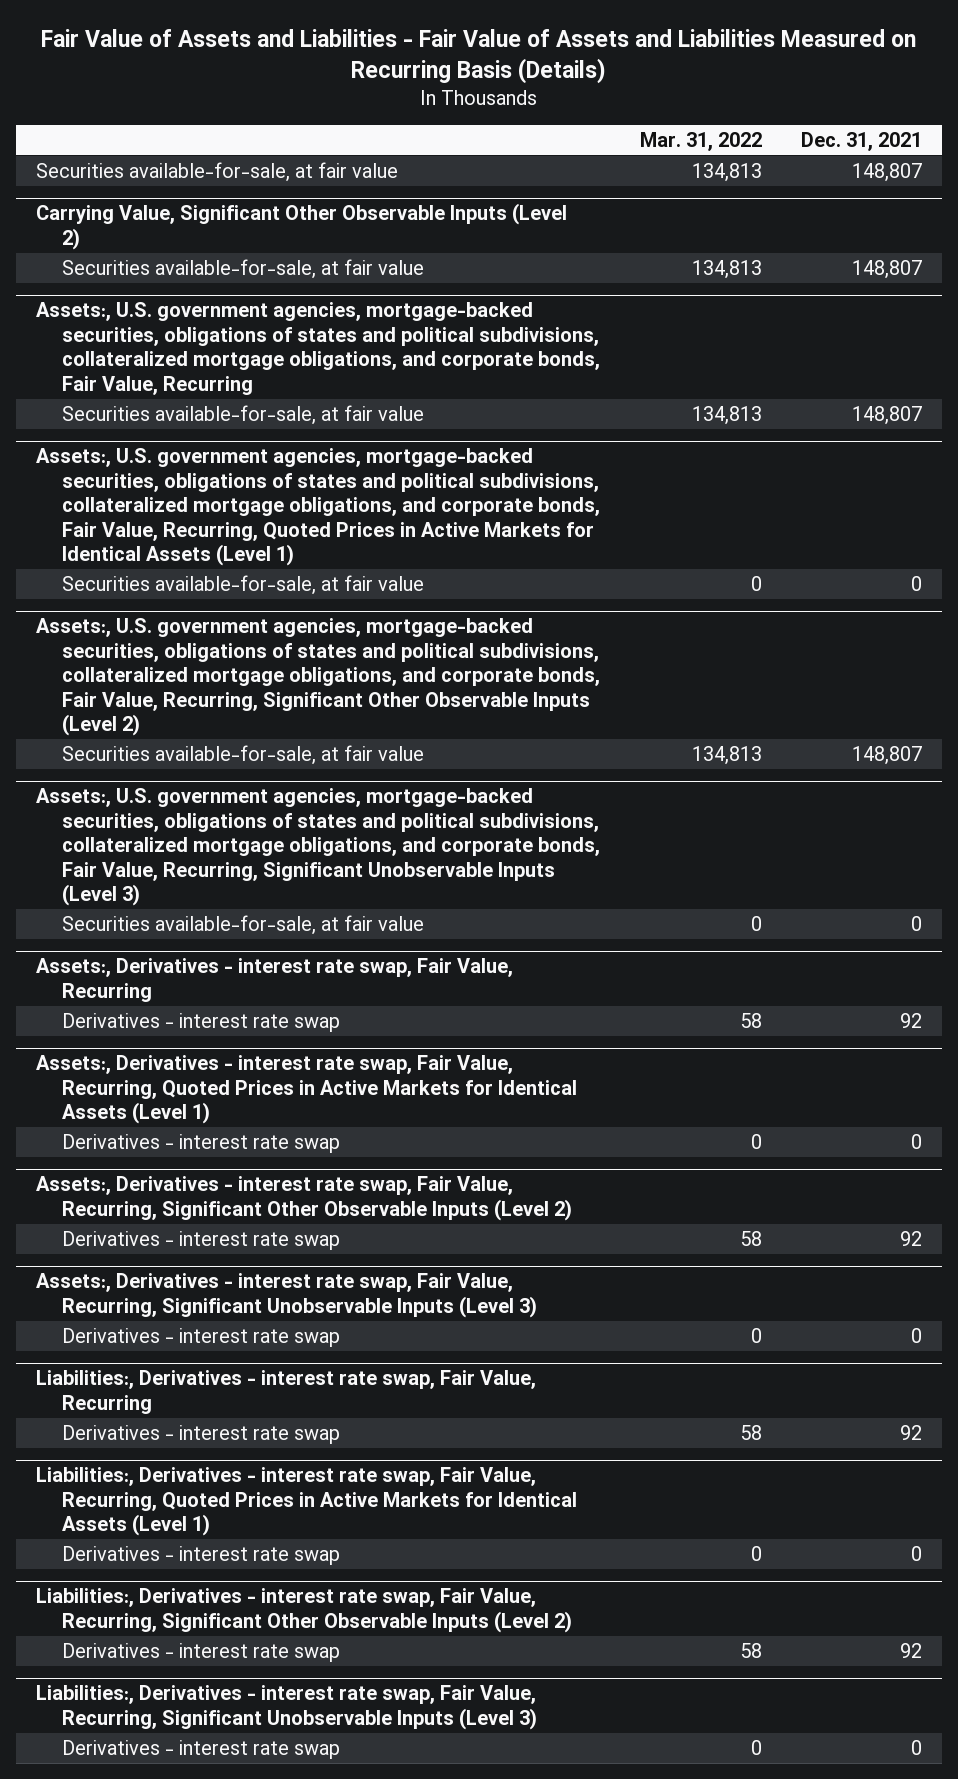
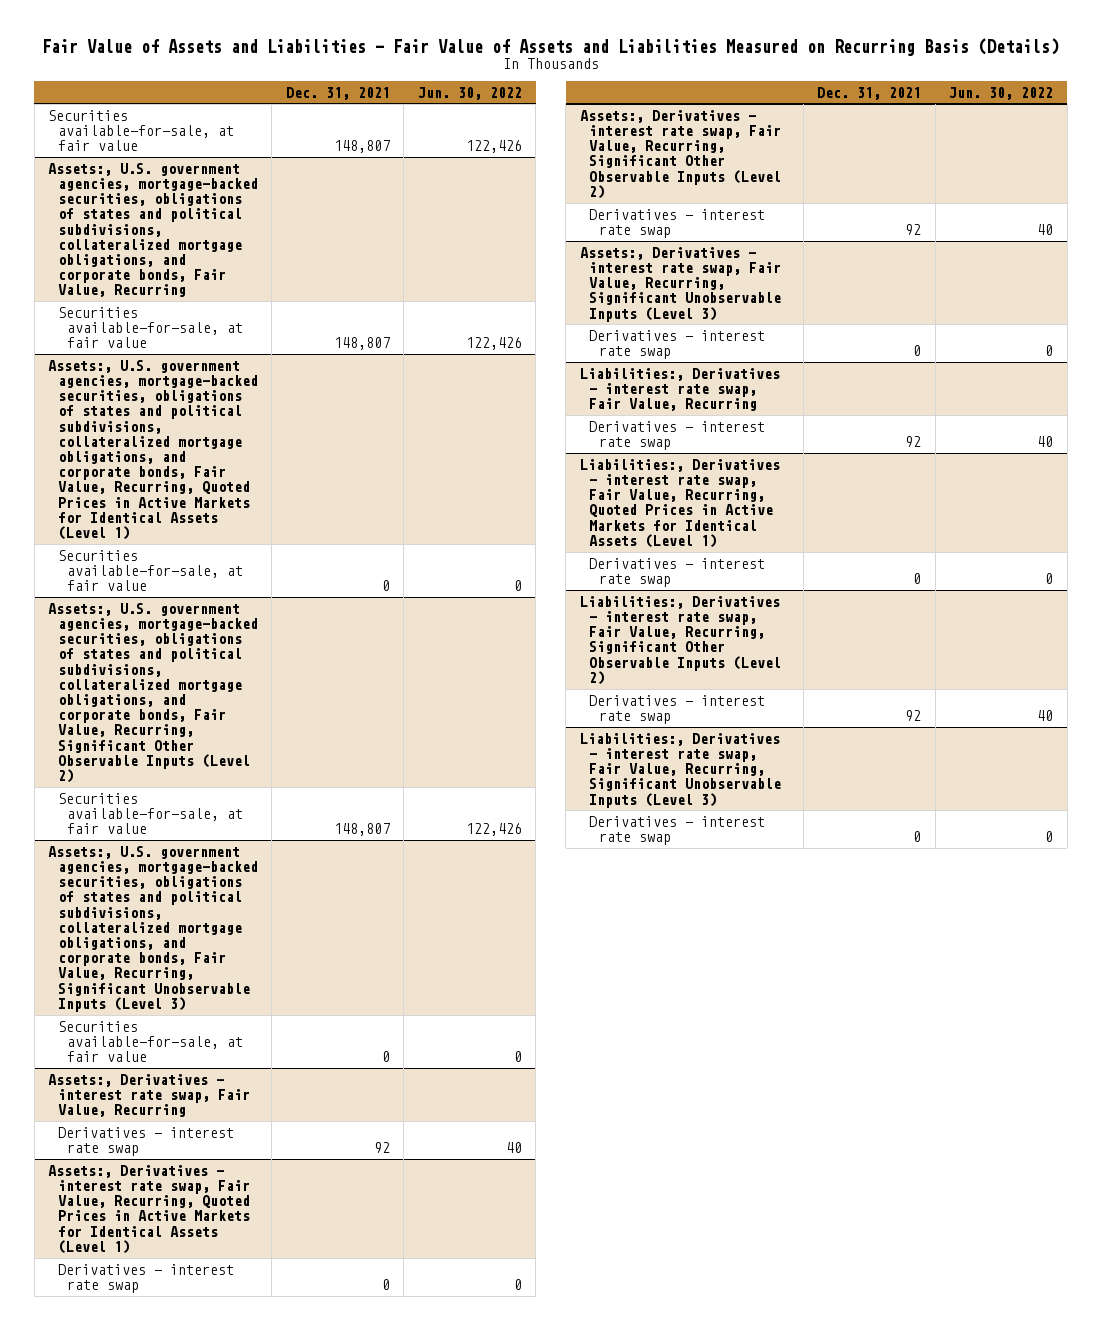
[639,131,762,151] Mar. 31, 2022 -> none
none -> [417,86,522,100] Jun. 30, 2022
[35,203,567,250] Carrying Value, Significant Other Observable Inputs (Level 2) -> none
[62,259,425,280] Securities available-for-sale, at fair value -> none

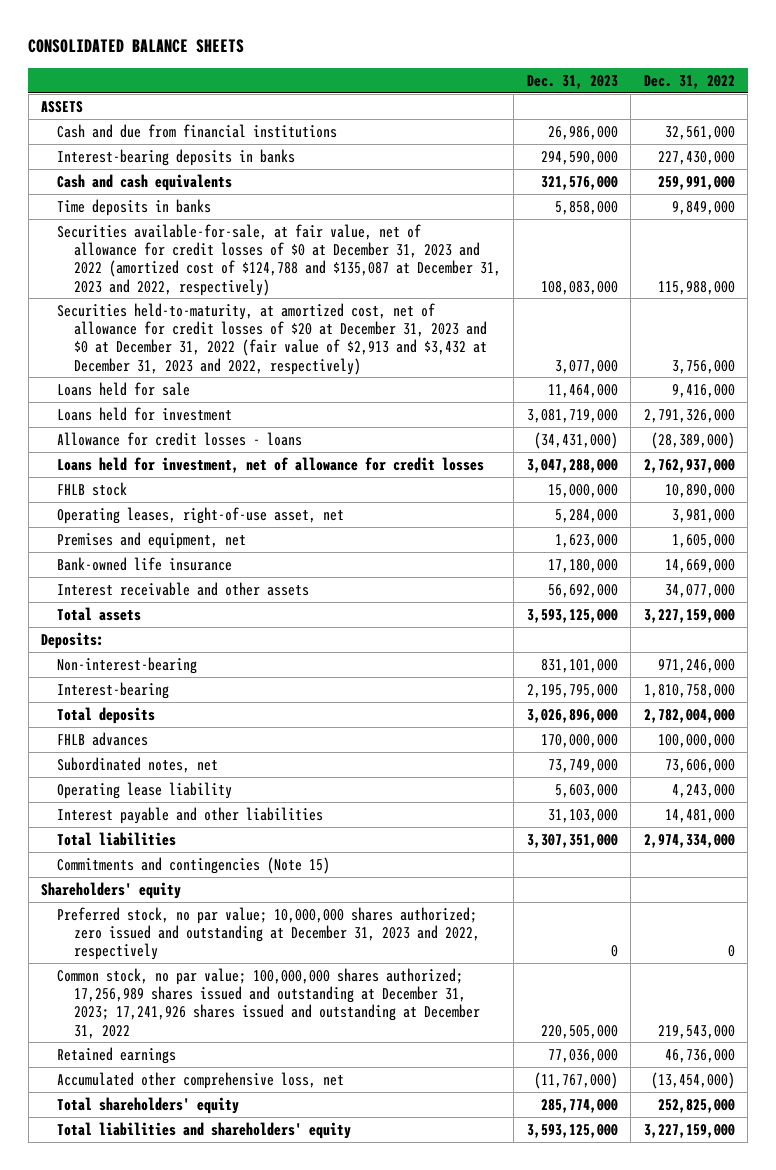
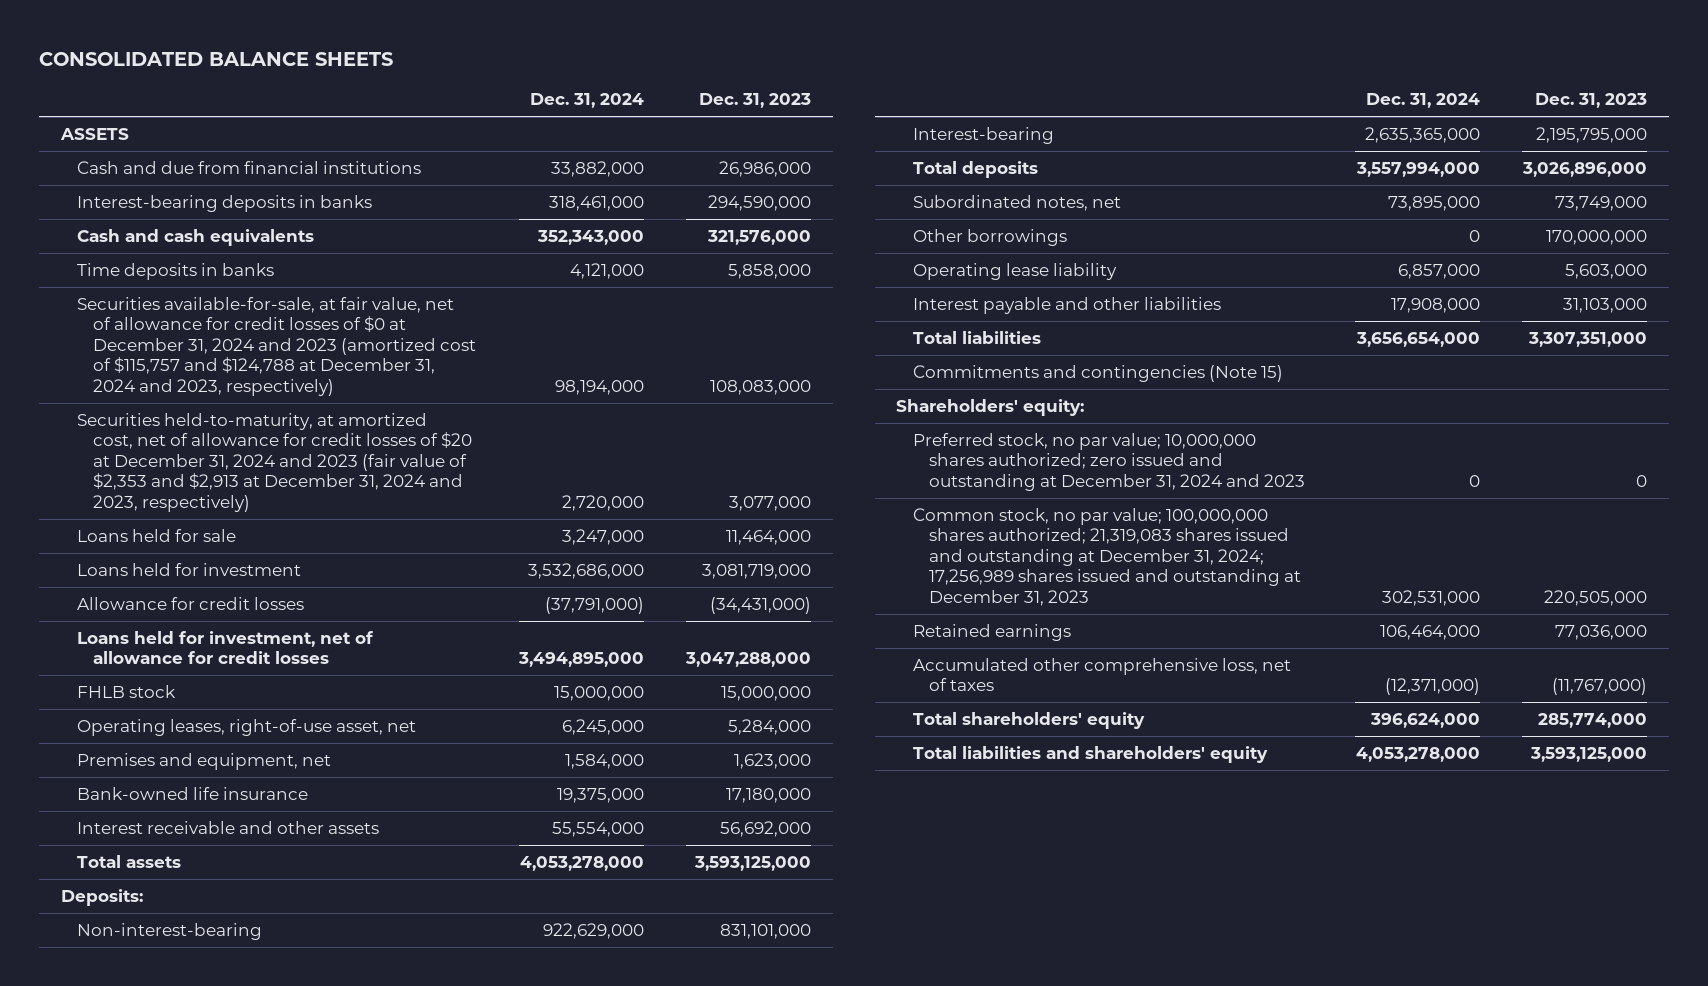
[643,74,735,89] Dec. 31, 2022 -> none
none -> [529,93,644,109] Dec. 31, 2024
[57,223,501,296] Securities available-for-sale, at fair value, net of allowance for credit losses of $0 at December 31, 2023 and 2022 (amortized cost of $124,788 and $135,087 at December 31, 2023 and 2022, respectively) -> [76,296,477,396] Securities available-for-sale, at fair value, net of allowance for credit losses of $0 at December 31, 2024 and 2023 (amortized cost of $115,757 and $124,788 at December 31, 2024 and 2023, respectively)
[57,302,487,375] Securities held-to-maturity, at amortized cost, net of allowance for credit losses of $20 at December 31, 2023 and $0 at December 31, 2022 (fair value of $2,913 and $3,432 at December 31, 2023 and 2022, respectively) -> [76,412,473,512] Securities held-to-maturity, at amortized cost, net of allowance for credit losses of $20 at December 31, 2024 and 2023 (fair value of $2,353 and $2,913 at December 31, 2024 and 2023, respectively)
[57,431,303,446] Allowance for credit losses - loans -> [76,596,304,610] Allowance for credit losses
[57,731,149,746] FHLB advances -> none
none -> [912,228,1067,246] Other borrowings
[41,881,182,899] Shareholders' equity -> [896,398,1085,416] Shareholders' equity:
[57,906,480,961] Preferred stock, no par value; 10,000,000 shares authorized; zero issued and outstanding at December 31, 2023 and 2022, respectively -> [912,432,1306,491] Preferred stock, no par value; 10,000,000 shares authorized; zero issued and outstanding at December 31, 2024 and 2023
[57,967,480,1039] Common stock, no par value; 100,000,000 shares authorized; 17,256,989 shares issued and outstanding at December 31, 2023; 17,241,926 shares issued and outstanding at December 31, 2022 -> [912,507,1302,606] Common stock, no par value; 100,000,000 shares authorized; 21,319,083 shares issued and outstanding at December 31, 2024; 17,256,989 shares issued and outstanding at December 31, 2023
[57,1071,345,1089] Accumulated other comprehensive loss, net -> [912,657,1291,692] Accumulated other comprehensive loss, net of taxes

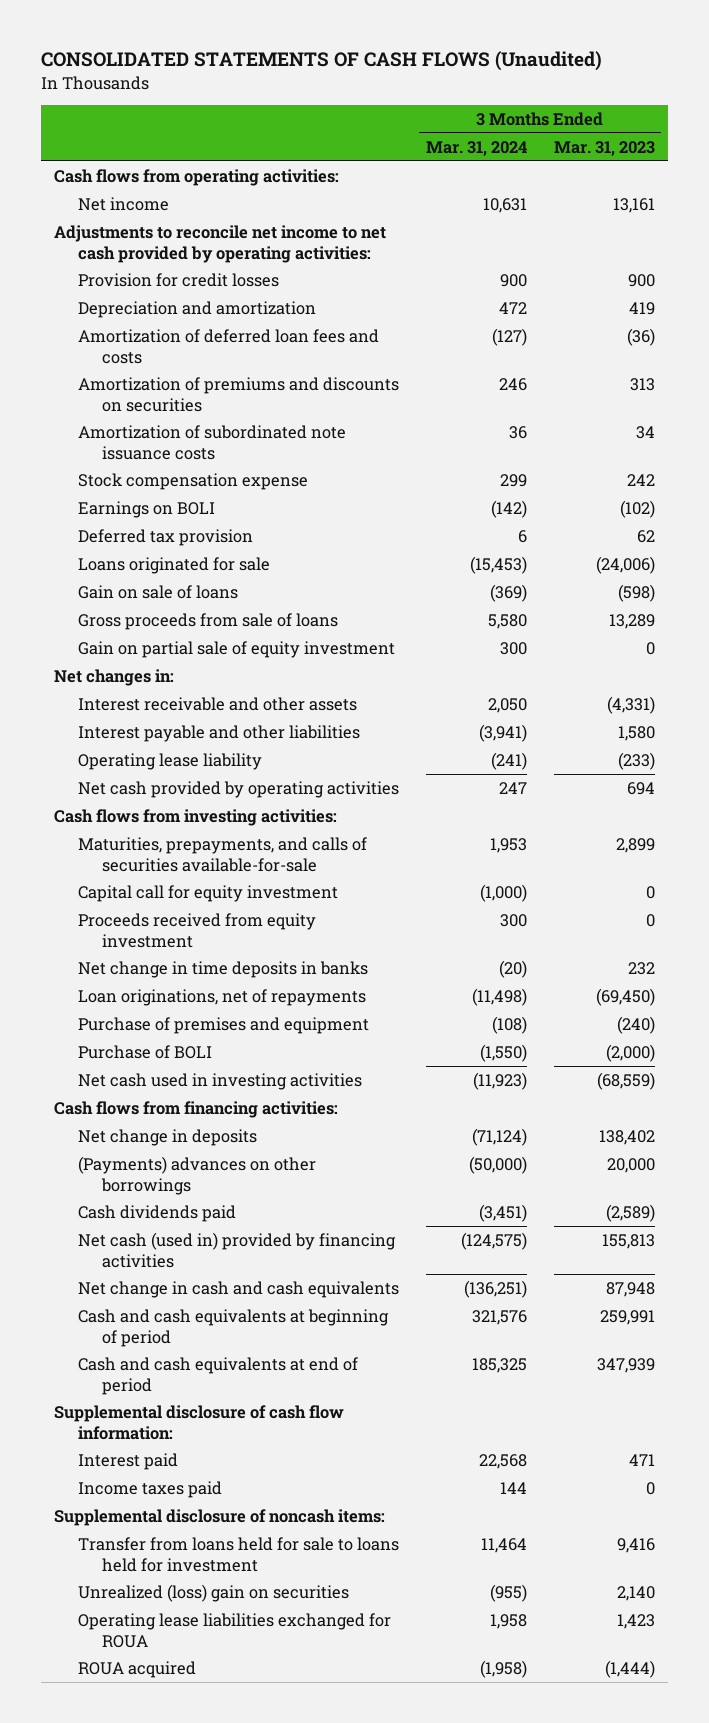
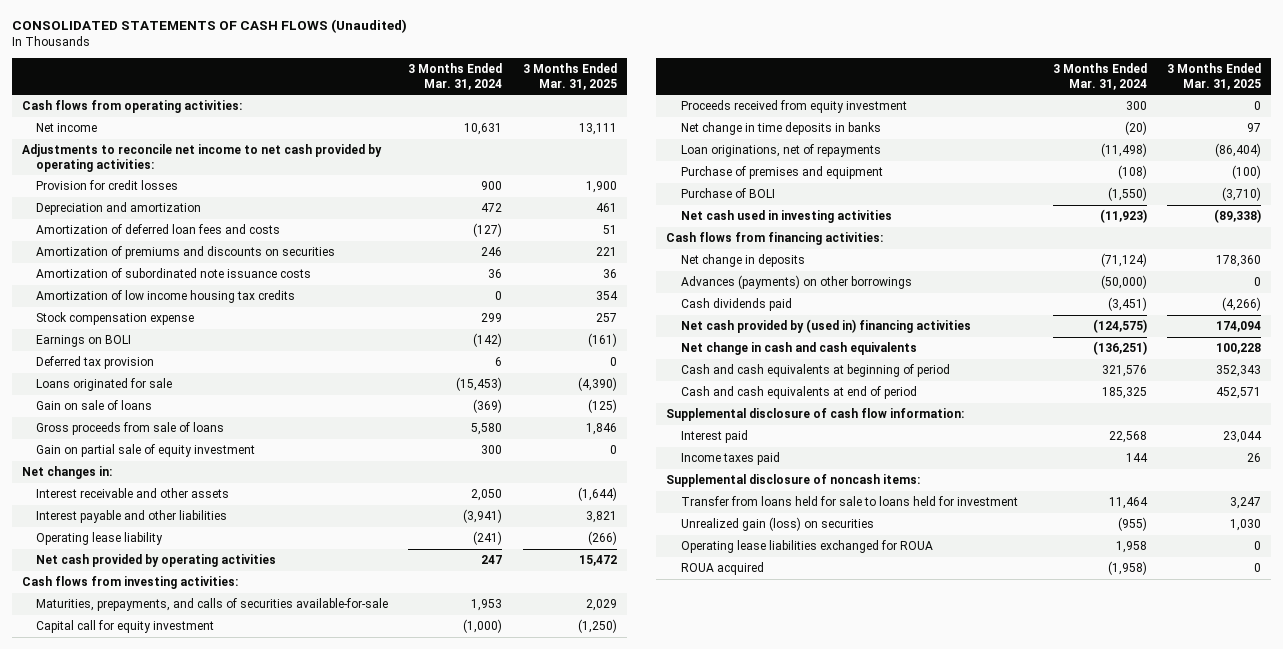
[553,140,655,156] Mar. 31, 2023 -> none
none -> [522,62,617,90] 3 Months Ended Mar. 31, 2025
none -> [36,290,296,304] Amortization of low income housing tax credits
[78,1155,317,1195] (Payments) advances on other borrowings -> [680,275,912,290] Advances (payments) on other borrowings
[78,1231,397,1268] Net cash (used in) provided by financing activities -> [680,319,971,334] Net cash provided by (used in) financing activities
[78,1583,350,1602] Unrealized (loss) gain on securities -> [680,517,874,532] Unrealized gain (loss) on securities

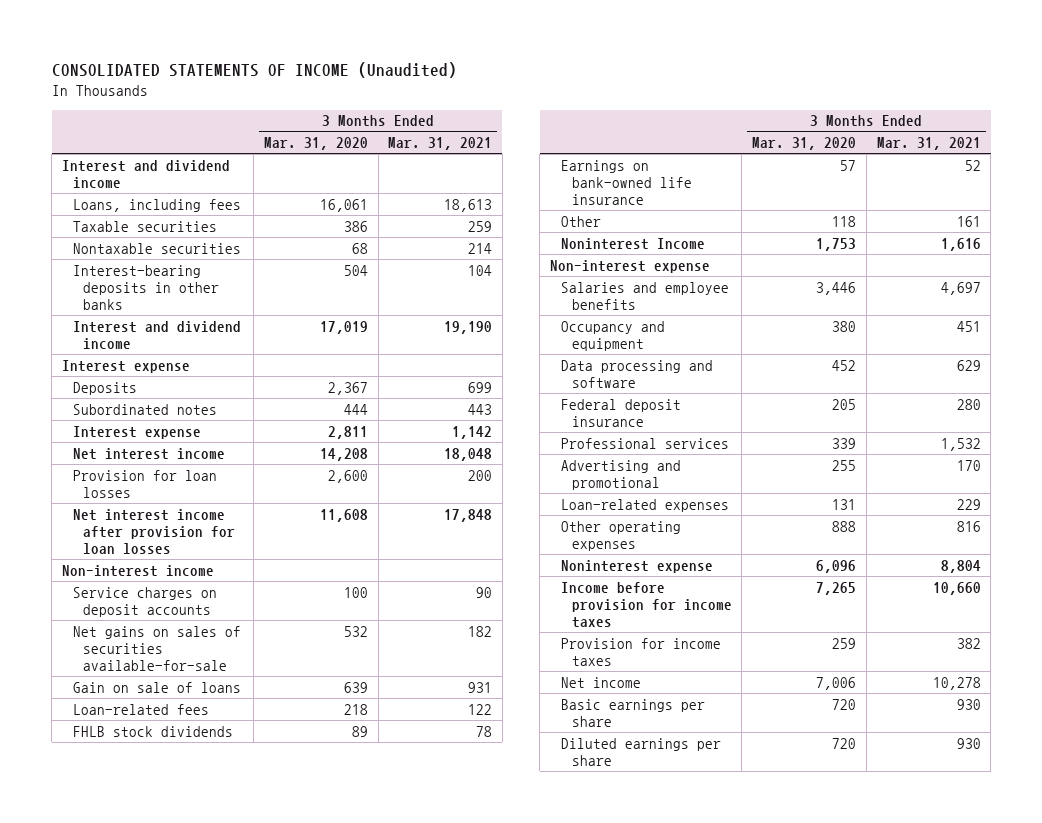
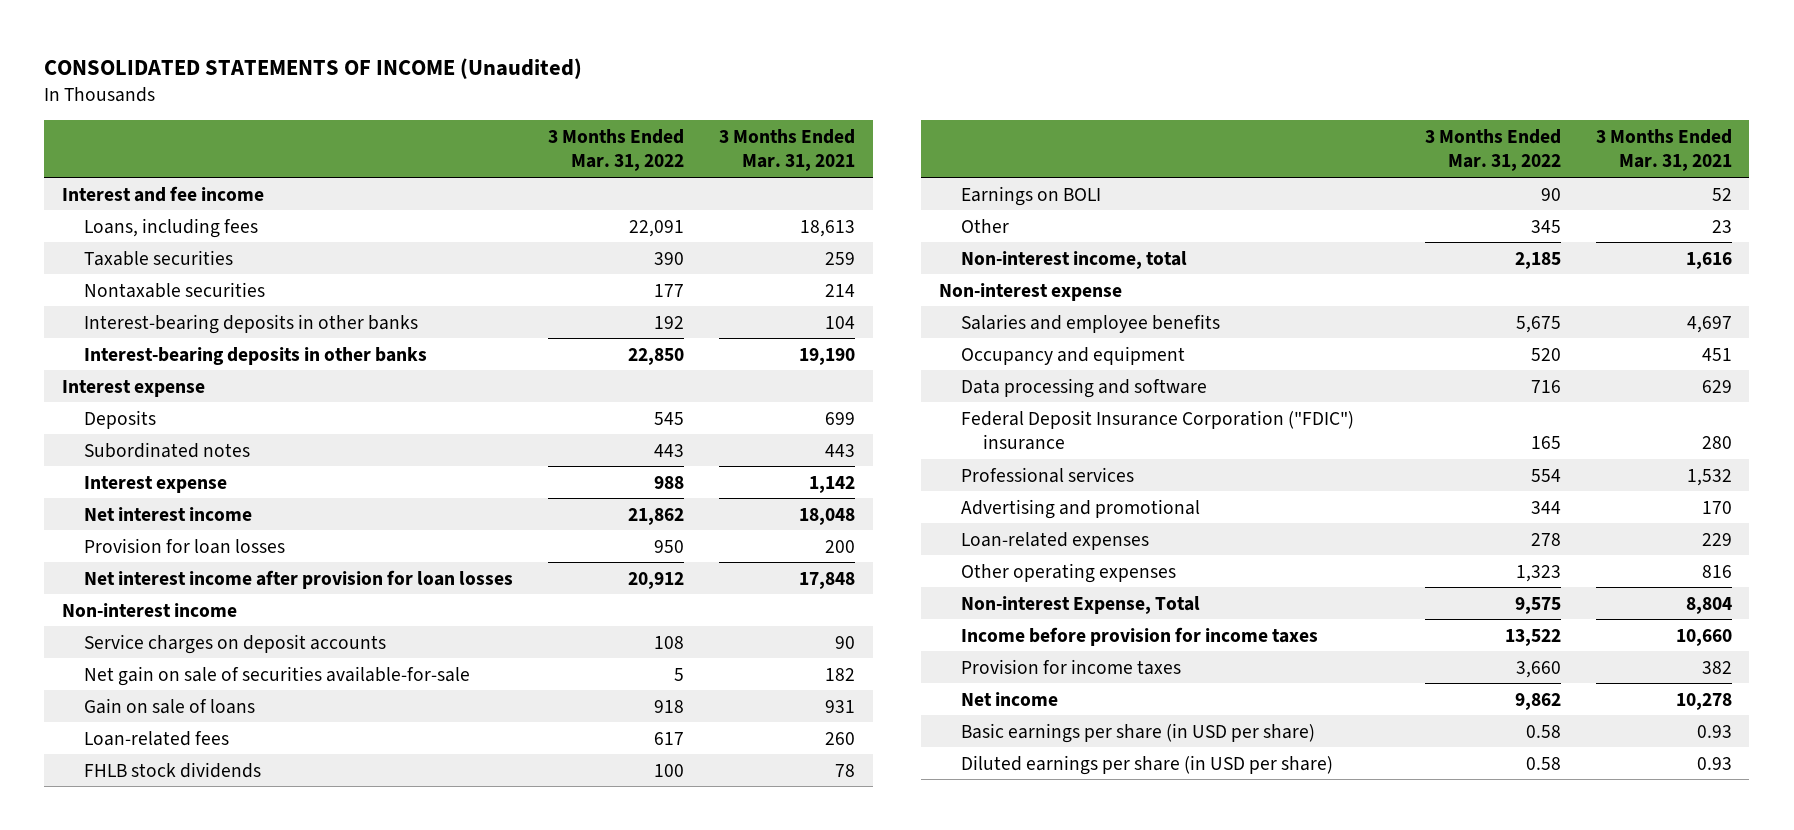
[263,137,368,151] Mar. 31, 2020 -> none
none -> [548,128,685,172] 3 Months Ended Mar. 31, 2022
[61,159,230,188] Interest and dividend income -> [61,185,264,202] Interest and fee income
[72,320,241,349] Interest and dividend income -> [84,346,428,365] Interest-bearing deposits in other banks
[72,625,241,672] Net gains on sales of securities available-for-sale -> [84,665,471,686] Net gain on sale of securities available-for-sale
[468,703,493,715] 122 -> [825,731,856,745] 260
[560,159,692,206] Earnings on bank-owned life insurance -> [960,185,1101,206] Earnings on BOLI
[956,215,981,227] 161 -> [1711,219,1732,233] 23
[560,237,705,250] Noninterest Income -> [960,250,1187,269] Non-interest income, total
[560,398,681,427] Federal deposit insurance -> [960,409,1354,451] Federal Deposit Insurance Corporation ("FDIC") insurance
[560,559,713,573] Noninterest expense -> [960,595,1200,614] Non-interest Expense, Total
[560,698,705,727] Basic earnings per share -> [960,722,1315,743] Basic earnings per share (in USD per share)
[956,698,981,710] 930 -> [1696,724,1732,738] 0.93
[560,737,721,766] Diluted earnings per share -> [960,754,1333,775] Diluted earnings per share (in USD per share)
[956,737,981,749] 930 -> [1696,756,1732,770] 0.93

